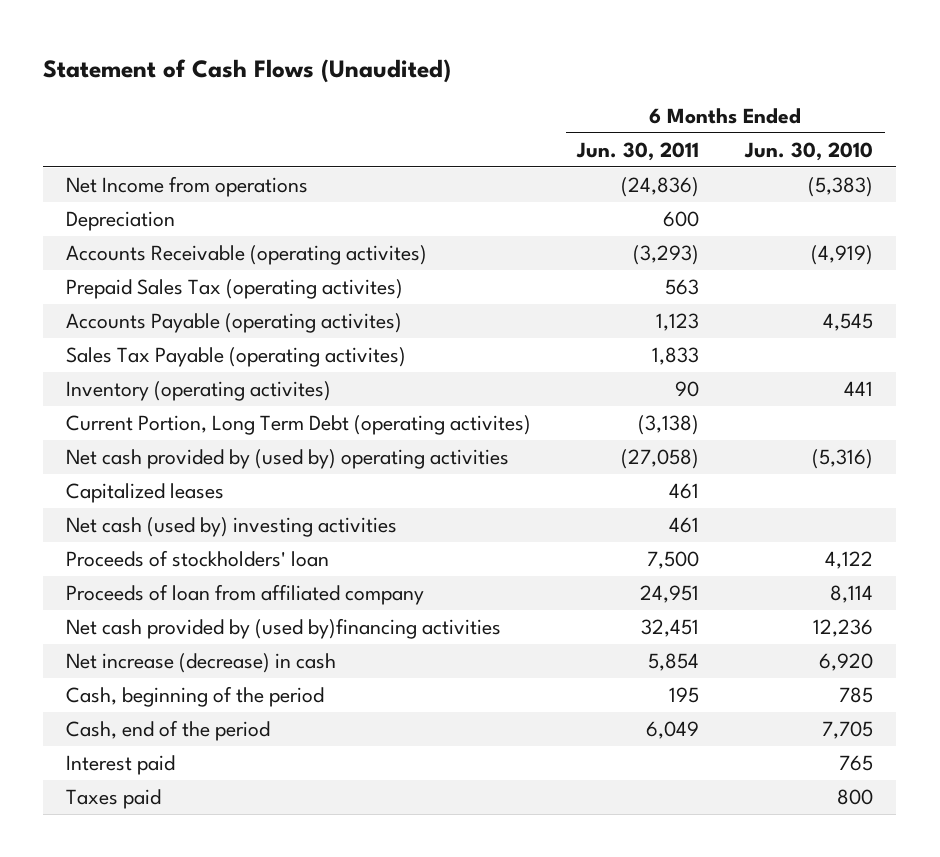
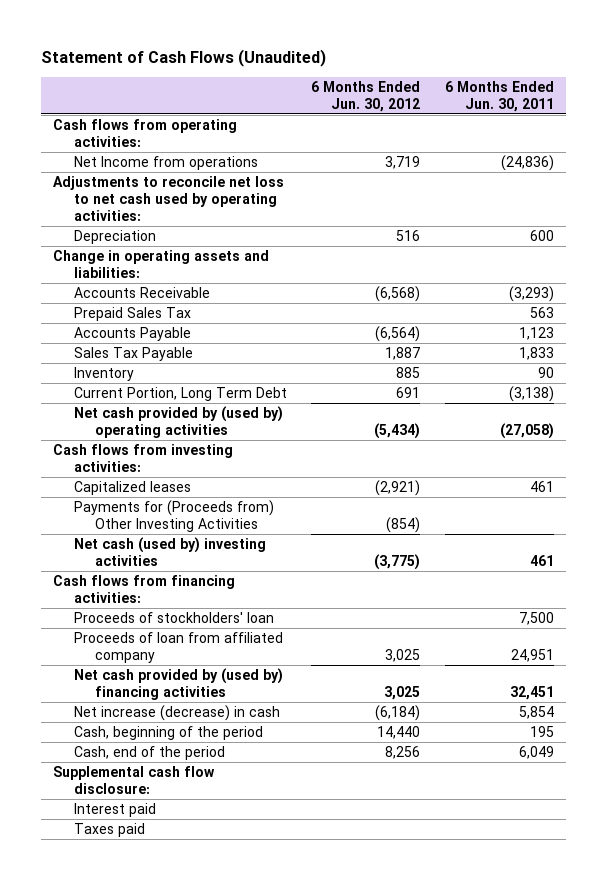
[744,141,874,161] Jun. 30, 2010 -> none
none -> [311,81,421,112] 6 Months Ended Jun. 30, 2012
none -> [53,119,238,147] Cash flows from operating activities:
none -> [53,176,285,221] Adjustments to reconcile net loss to net cash used by operating activities:
none -> [53,250,270,278] Change in operating assets and liabilities:
[66,245,428,266] Accounts Receivable (operating activites) -> [73,287,210,299] Accounts Receivable
[66,279,404,300] Prepaid Sales Tax (operating activites) -> [73,307,191,322] Prepaid Sales Tax
[66,313,403,334] Accounts Payable (operating activites) -> [73,327,191,342] Accounts Payable
[66,347,407,368] Sales Tax Payable (operating activites) -> [73,347,193,362] Sales Tax Payable
[66,381,332,402] Inventory (operating activites) -> [73,367,134,382] Inventory
[66,415,532,436] Current Portion, Long Term Debt (operating activites) -> [73,387,287,402] Current Portion, Long Term Debt
none -> [53,444,234,472] Cash flows from investing activities:
none -> [73,500,274,532] Payments for (Proceeds from) Other Investing Activities
none -> [53,575,236,603] Cash flows from financing activities:
[66,618,502,640] Net cash provided by (used by)financing activities -> [73,668,283,700] Net cash provided by (used by) financing activities
none -> [53,766,216,794] Supplemental cash flow disclosure:

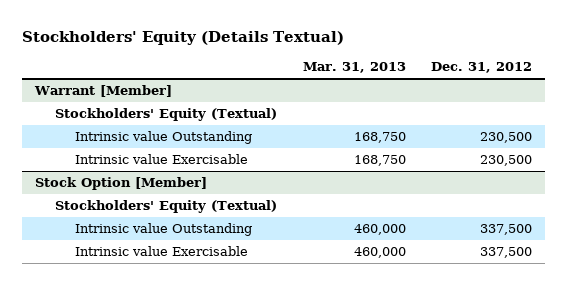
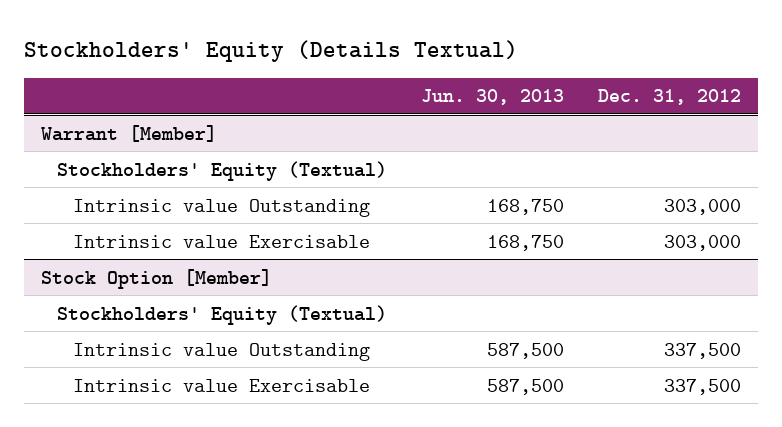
[302,62,406,74] Mar. 31, 2013 -> none
none -> [420,89,564,106] Jun. 30, 2013
[480,132,533,144] 230,500 -> [663,198,741,215] 303,000
[480,155,533,167] 230,500 -> [663,234,741,251] 303,000

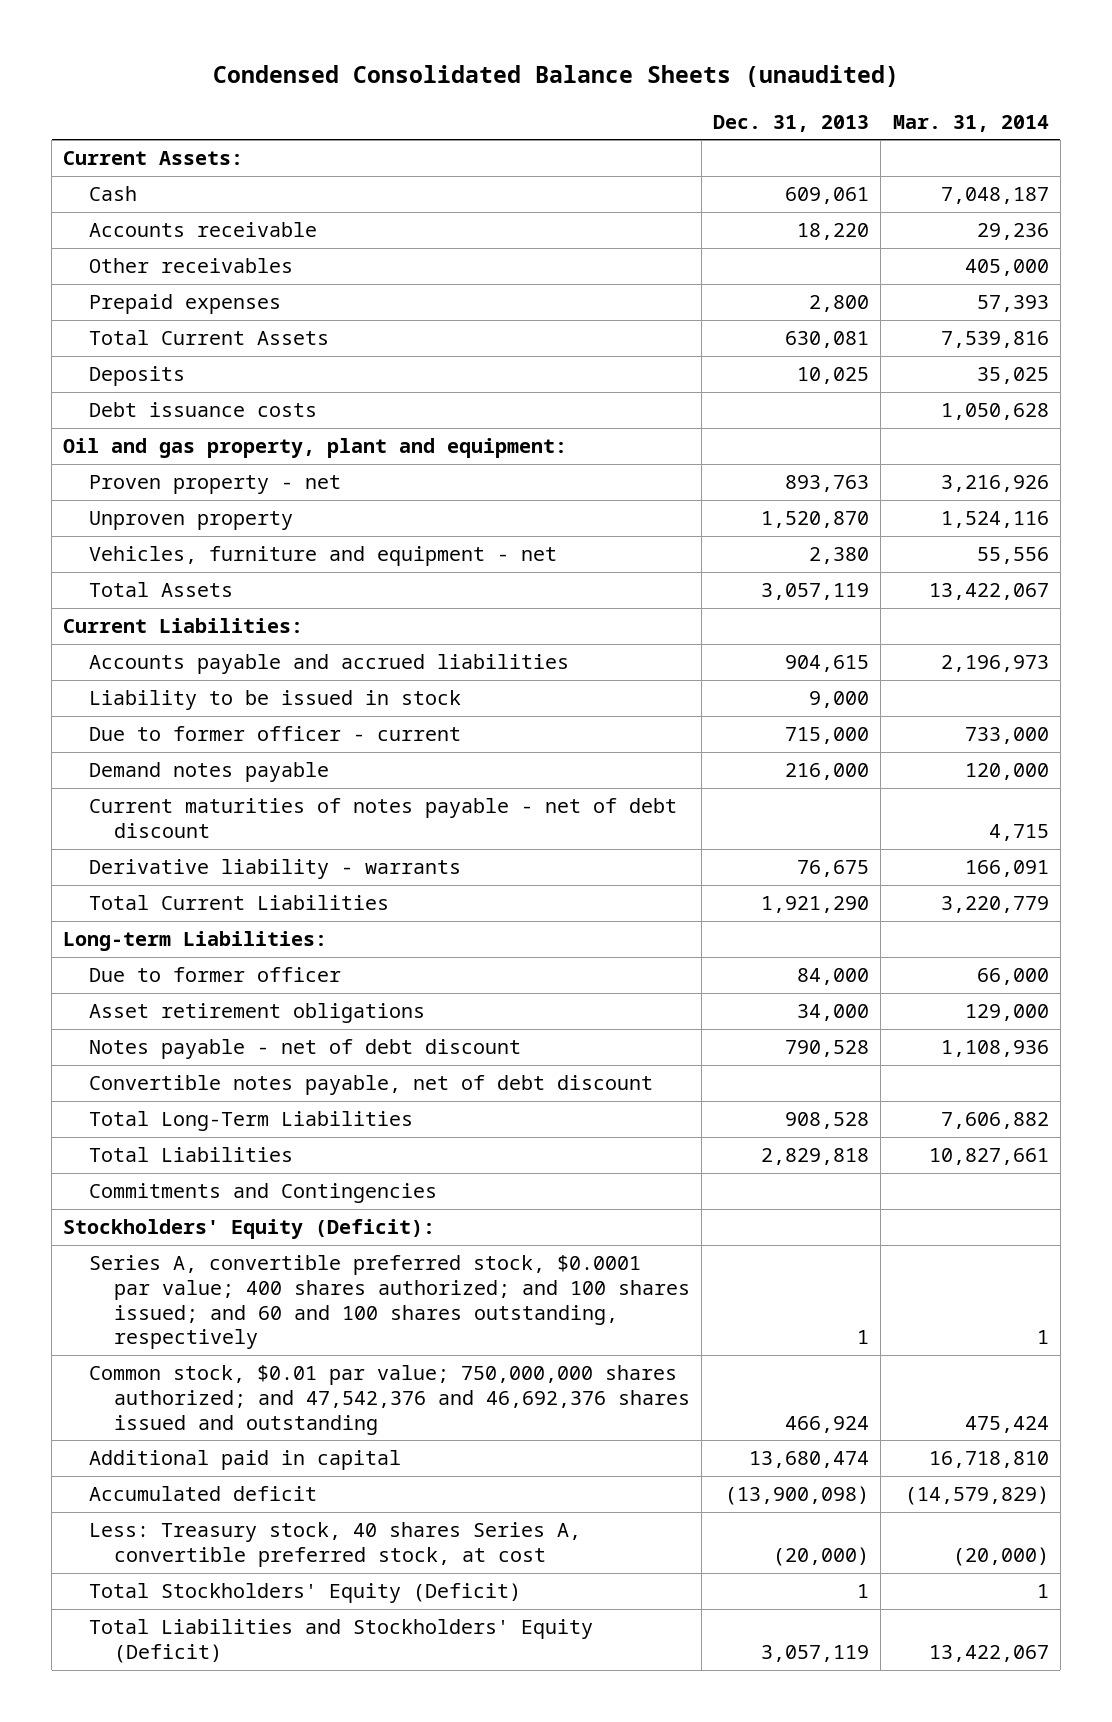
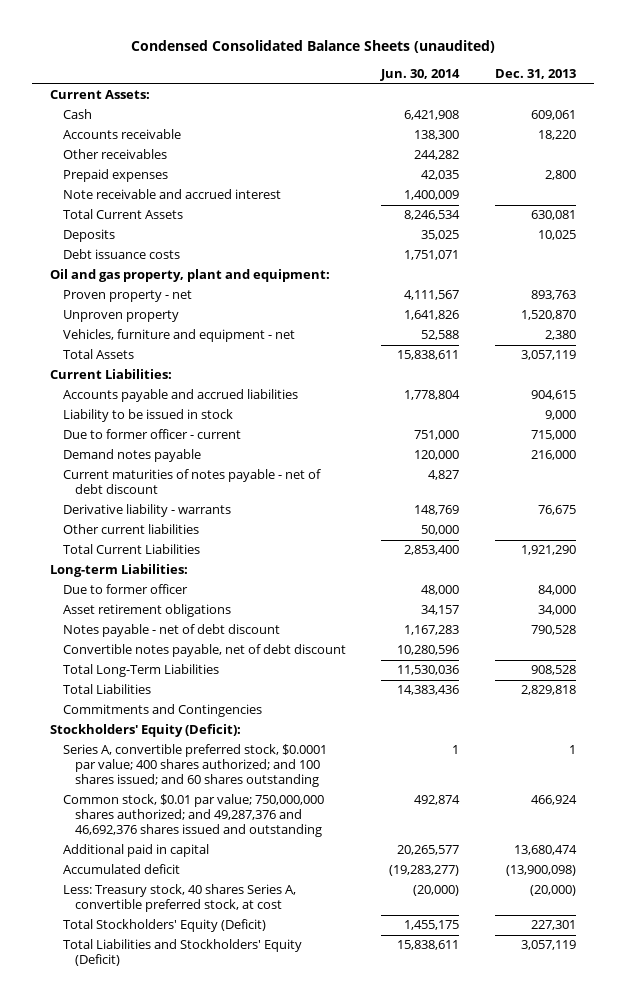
[892,114,1049,132] Mar. 31, 2014 -> none
none -> [380,69,461,82] Jun. 30, 2014
none -> [62,189,281,200] Note receivable and accrued interest
none -> [62,524,199,535] Other current liabilities
[88,1255,690,1350] Series A, convertible preferred stock, $0.0001 par value; 400 shares authorized; and 100 shares issued; and 60 and 100 shares outstanding, respectively -> [62,744,327,787] Series A, convertible preferred stock, $0.0001 par value; 400 shares authorized; and 100 shares issued; and 60 shares outstanding
[88,1365,690,1435] Common stock, $0.01 par value; 750,000,000 shares authorized; and 47,542,376 and 46,692,376 shares issued and outstanding -> [62,794,324,837] Common stock, $0.01 par value; 750,000,000 shares authorized; and 49,287,376 and 46,692,376 shares issued and outstanding
[857,1584,870,1599] 1 -> [531,920,577,931] 227,301

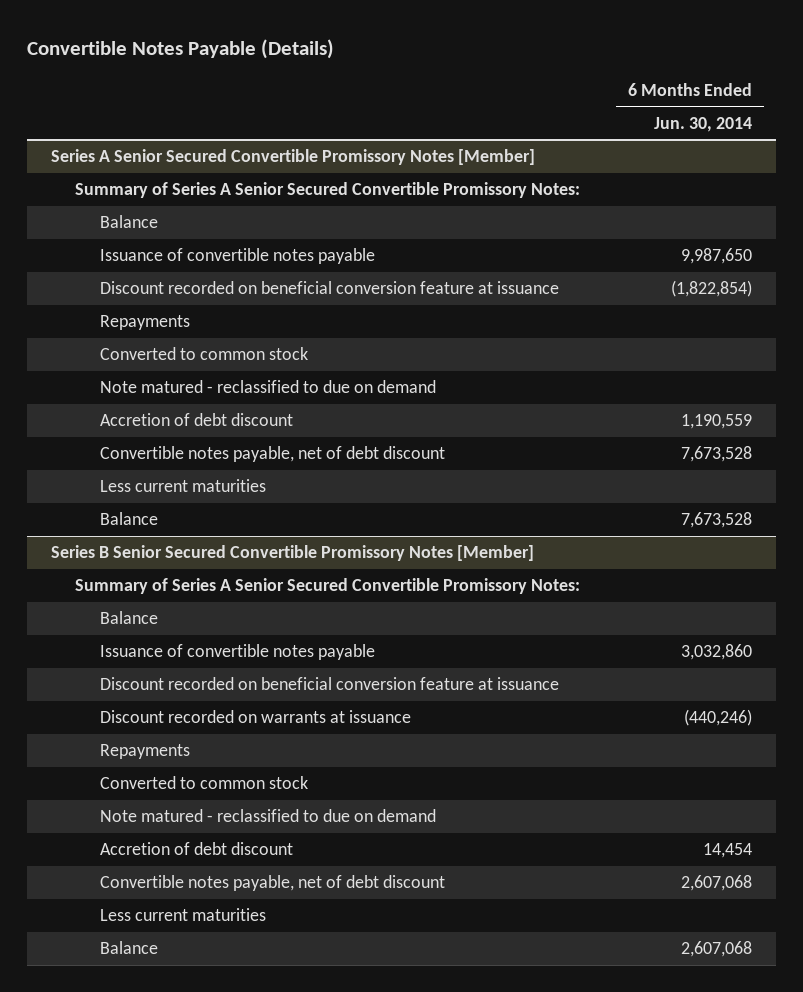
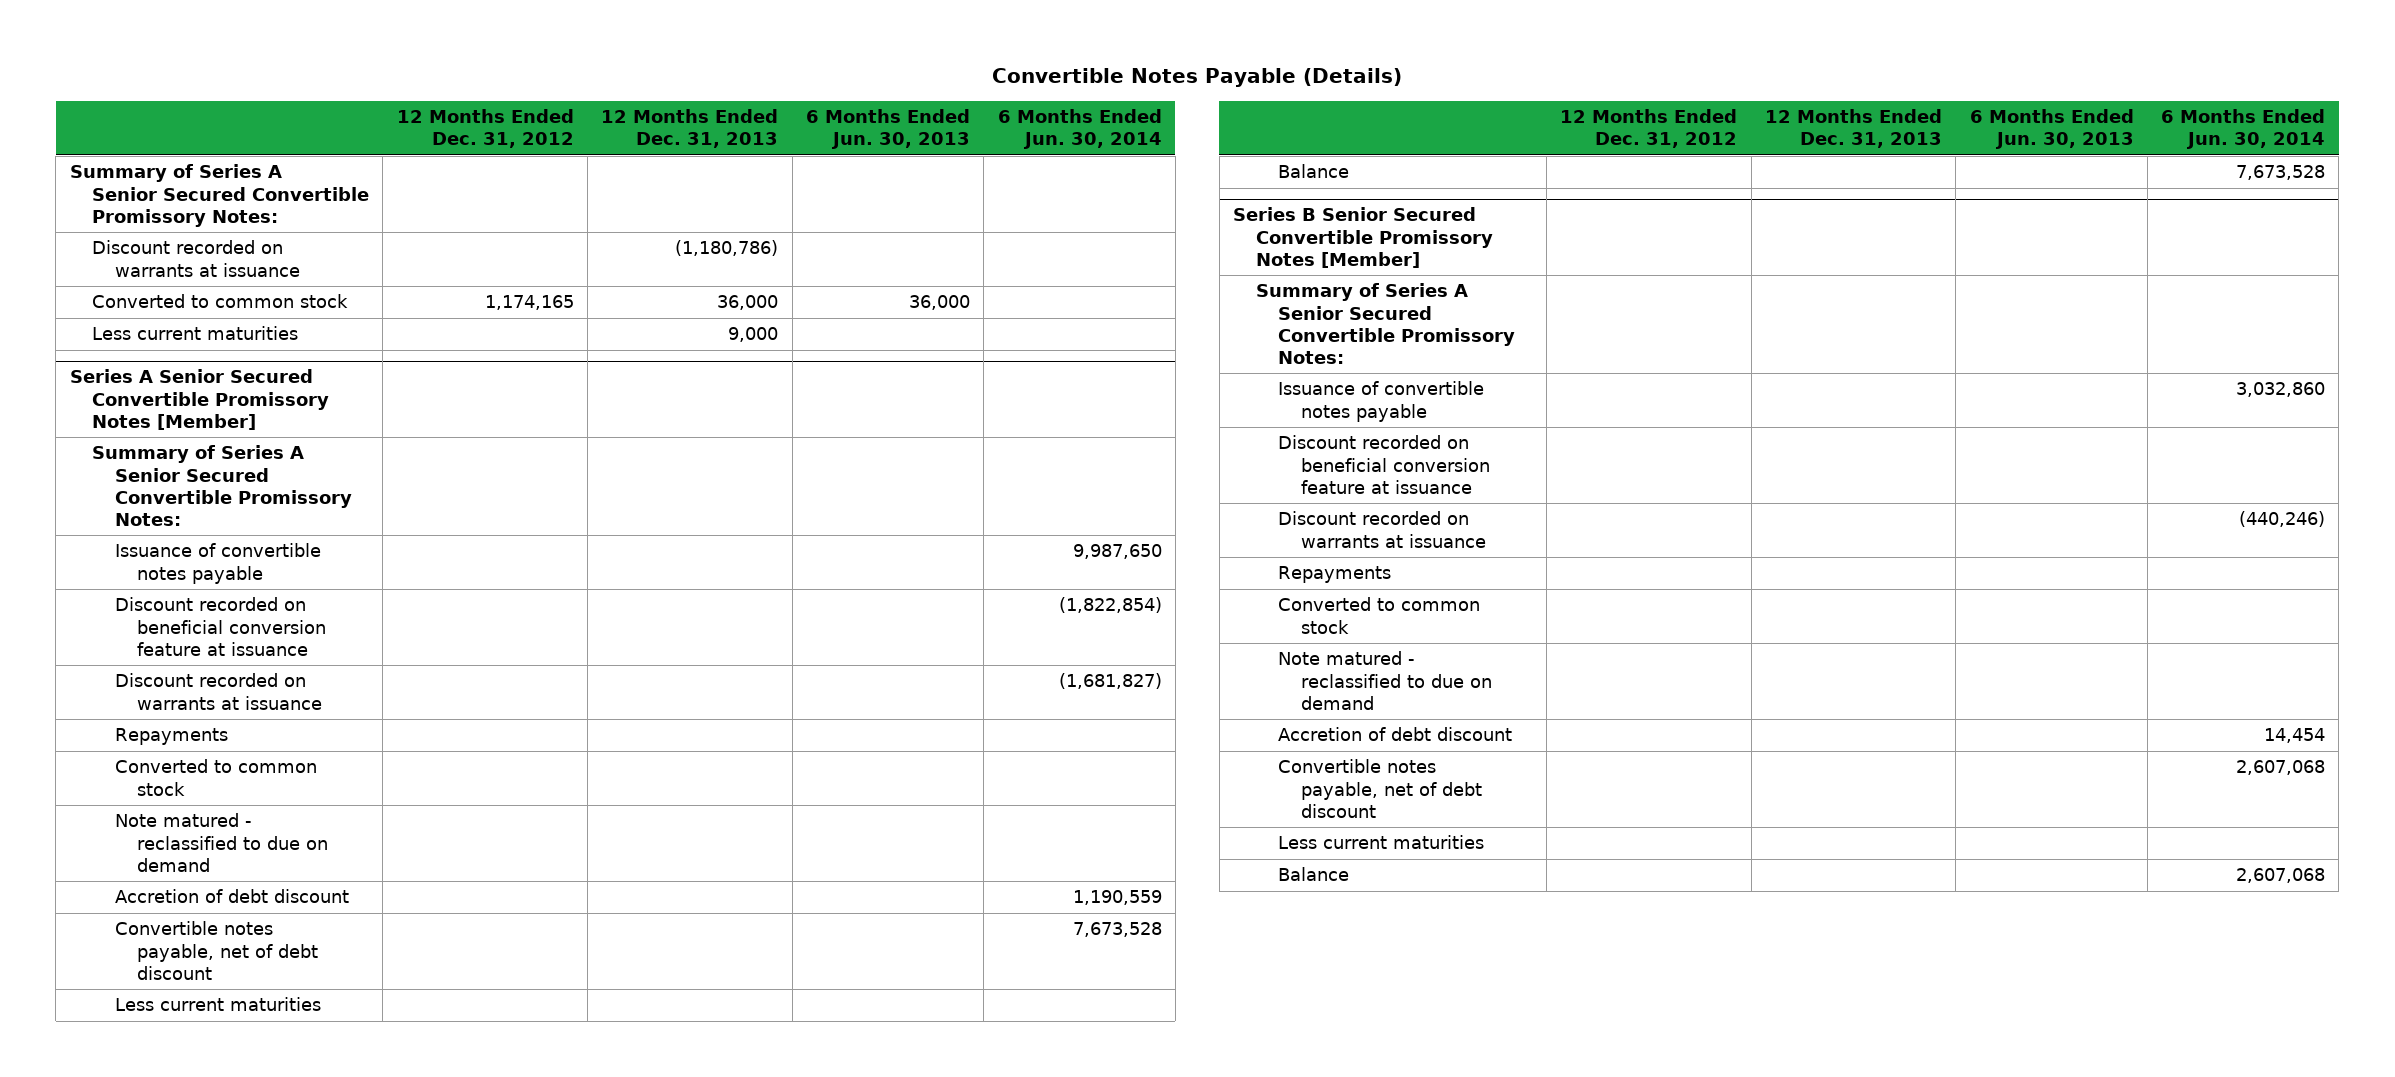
none -> [396,109,574,149] 12 Months Ended Dec. 31, 2012
none -> [601,109,779,149] 12 Months Ended Dec. 31, 2013
none -> [805,109,970,150] 6 Months Ended Jun. 30, 2013
none -> [69,164,370,227] Summary of Series A Senior Secured Convertible Promissory Notes:
none -> [92,240,300,277] Discount recorded on warrants at issuance
none -> [92,294,349,309] Converted to common stock
none -> [92,326,299,341] Less current maturities
[99,215,158,229] Balance -> none
none -> [114,673,323,710] Discount recorded on warrants at issuance
[99,611,158,625] Balance -> none

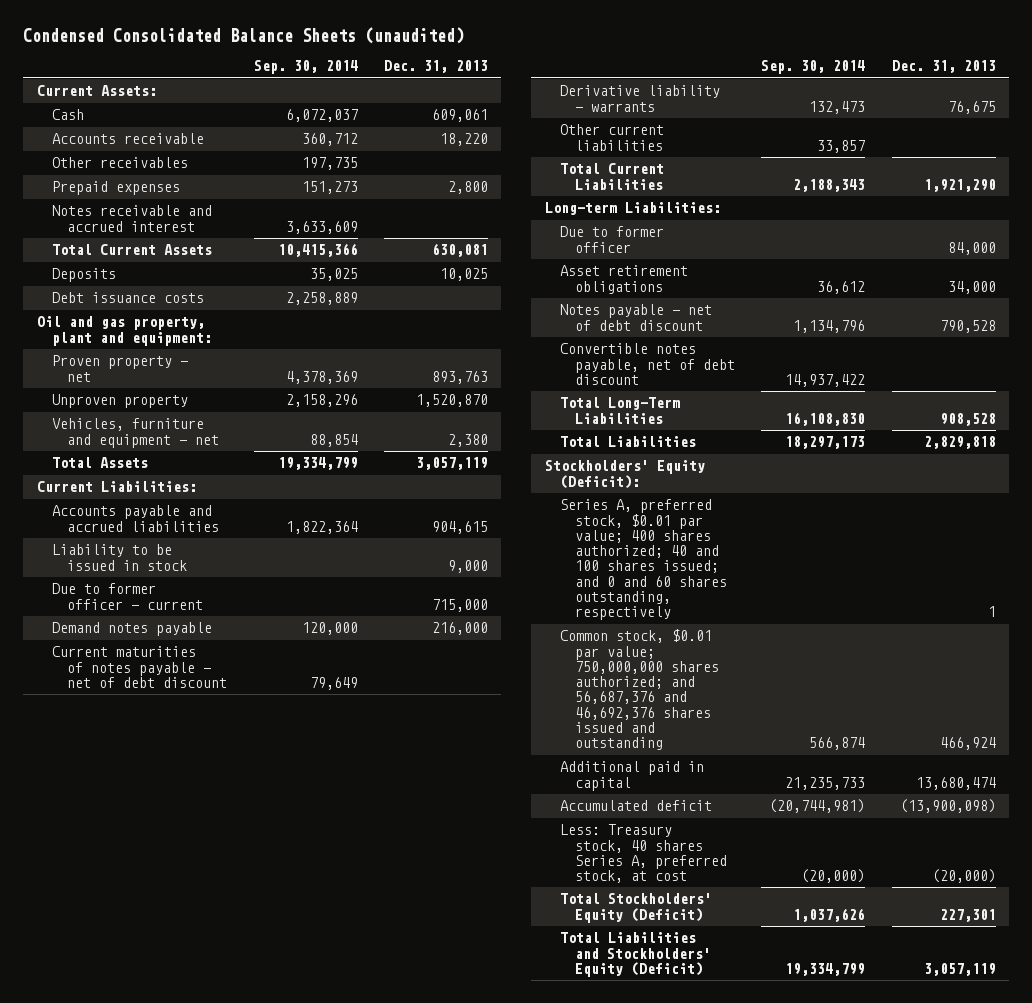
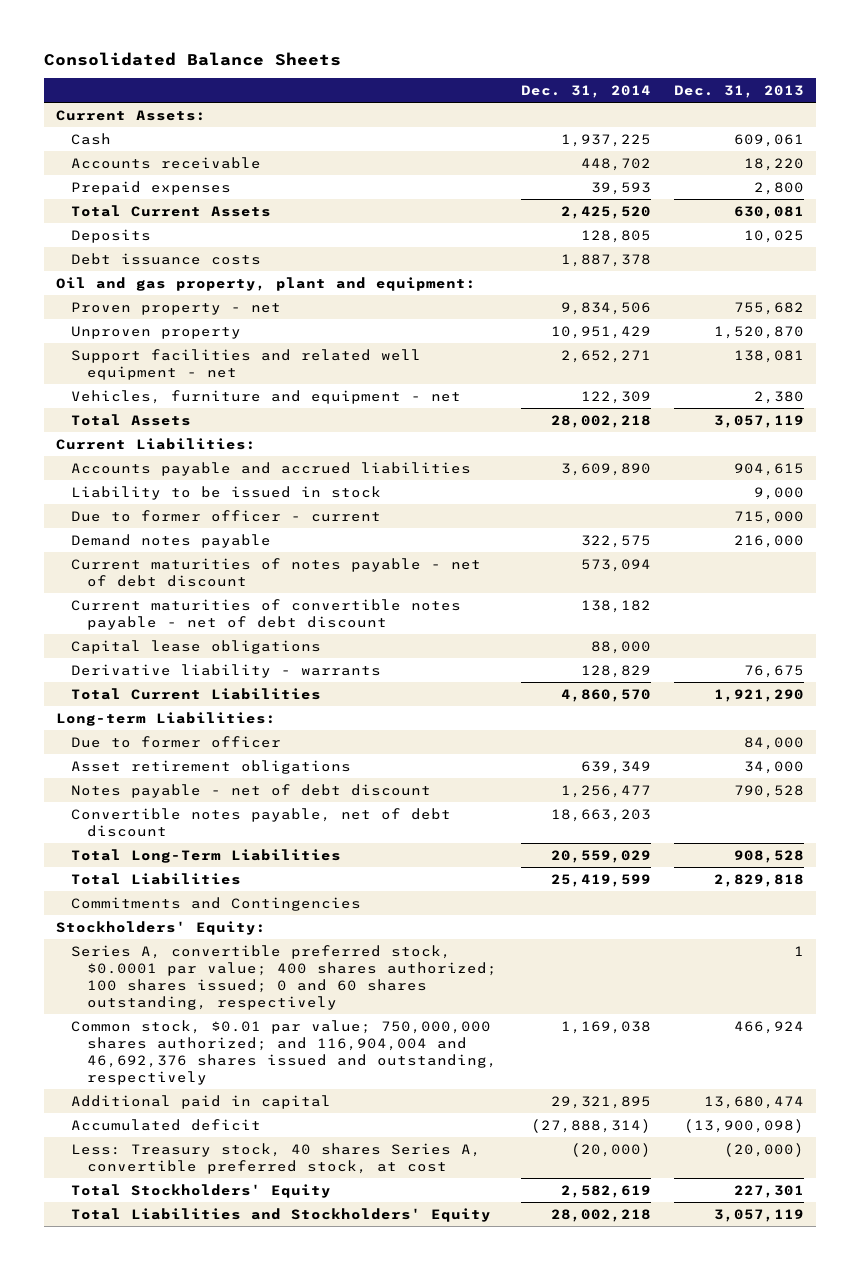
[23,27,465,45] Condensed Consolidated Balance Sheets (unaudited) -> [44,52,342,67] Consolidated Balance Sheets
[253,60,358,75] Sep. 30, 2014 -> none
none -> [520,85,651,99] Dec. 31, 2014
[51,157,188,169] Other receivables -> none
[51,205,212,232] Notes receivable and accrued interest -> none
[431,370,488,384] 893,763 -> [734,301,805,315] 755,682
none -> [71,348,422,380] Support facilities and related well equipment - net
none -> [71,598,462,630] Current maturities of convertible notes payable - net of debt discount
none -> [71,639,322,654] Capital lease obligations
[559,124,664,151] Other current liabilities -> none
none -> [71,896,362,911] Commitments and Contingencies
[544,460,705,489] Stockholders' Equity (Deficit): -> [55,920,266,935] Stockholders' Equity:
[559,499,728,621] Series A, preferred stock, $0.01 par value; 400 shares authorized; 40 and 100 shares issued; and 0 and 60 shares outstanding, respectively -> [71,944,498,1011] Series A, convertible preferred stock, $0.0001 par value; 400 shares authorized; 100 shares issued; 0 and 60 shares outstanding, respectively
[559,629,720,751] Common stock, $0.01 par value; 750,000,000 shares authorized; and 56,687,376 and 46,692,376 shares issued and outstanding -> [71,1019,498,1086] Common stock, $0.01 par value; 750,000,000 shares authorized; and 116,904,004 and 46,692,376 shares issued and outstanding, respectively
[559,824,728,884] Less: Treasury stock, 40 shares Series A, preferred stock, at cost -> [71,1142,482,1174] Less: Treasury stock, 40 shares Series A, convertible preferred stock, at cost
[559,893,712,923] Total Stockholders' Equity (Deficit) -> [71,1183,332,1198] Total Stockholders' Equity
[559,932,712,977] Total Liabilities and Stockholders' Equity (Deficit) -> [71,1207,492,1222] Total Liabilities and Stockholders' Equity

